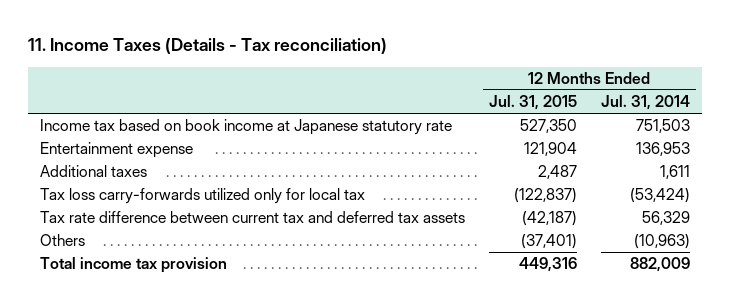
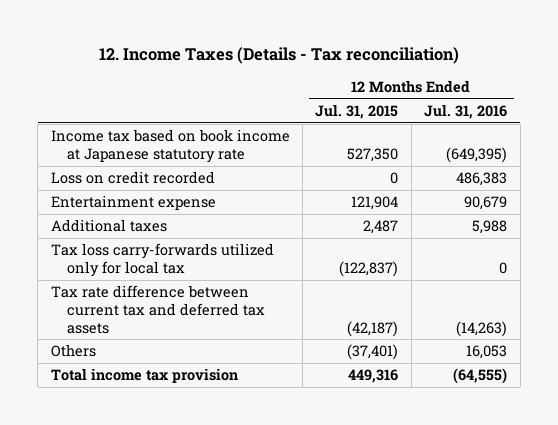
[27,38,387,55] 11. Income Taxes (Details - Tax reconciliation) -> [98,47,459,65] 12. Income Taxes (Details - Tax reconciliation)
[600,95,690,111] Jul. 31, 2014 -> none
none -> [424,103,508,119] Jul. 31, 2016
none -> [50,171,215,185] Loss on credit recorded

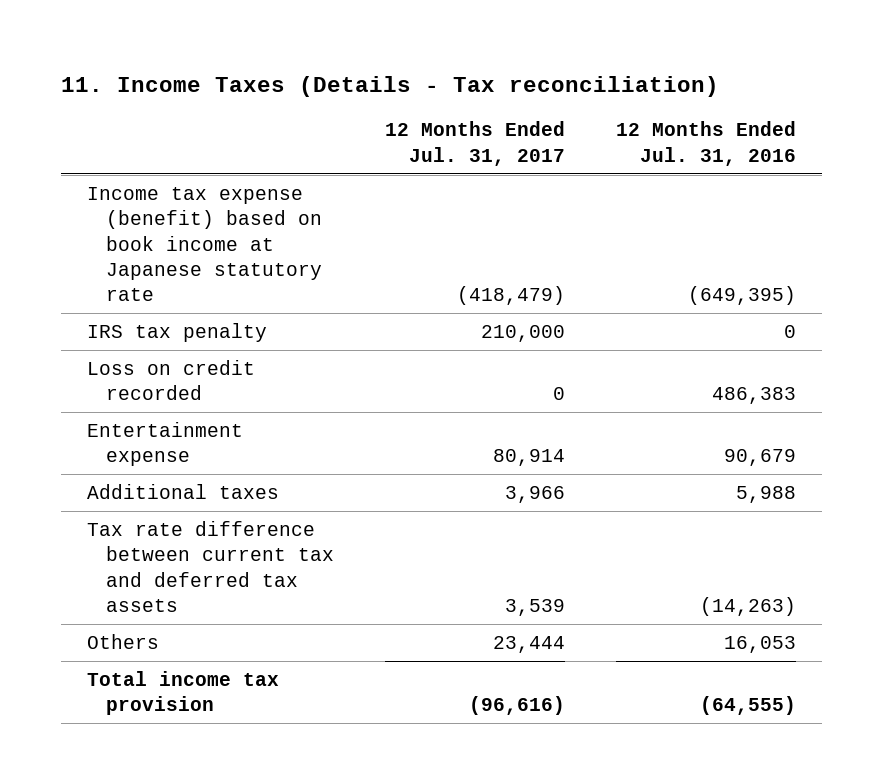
[98,47,459,65] 12. Income Taxes (Details - Tax reconciliation) -> [61,75,720,97] 11. Income Taxes (Details - Tax reconciliation)
[315,103,399,119] Jul. 31, 2015 -> none
none -> [385,121,566,166] 12 Months Ended Jul. 31, 2017
[50,129,290,163] Income tax based on book income at Japanese statutory rate -> [86,187,323,301] Income tax expense (benefit) based on book income at Japanese statutory rate
none -> [86,323,267,343] IRS tax penalty
[50,243,274,277] Tax loss carry-forwards utilized only for local tax -> none

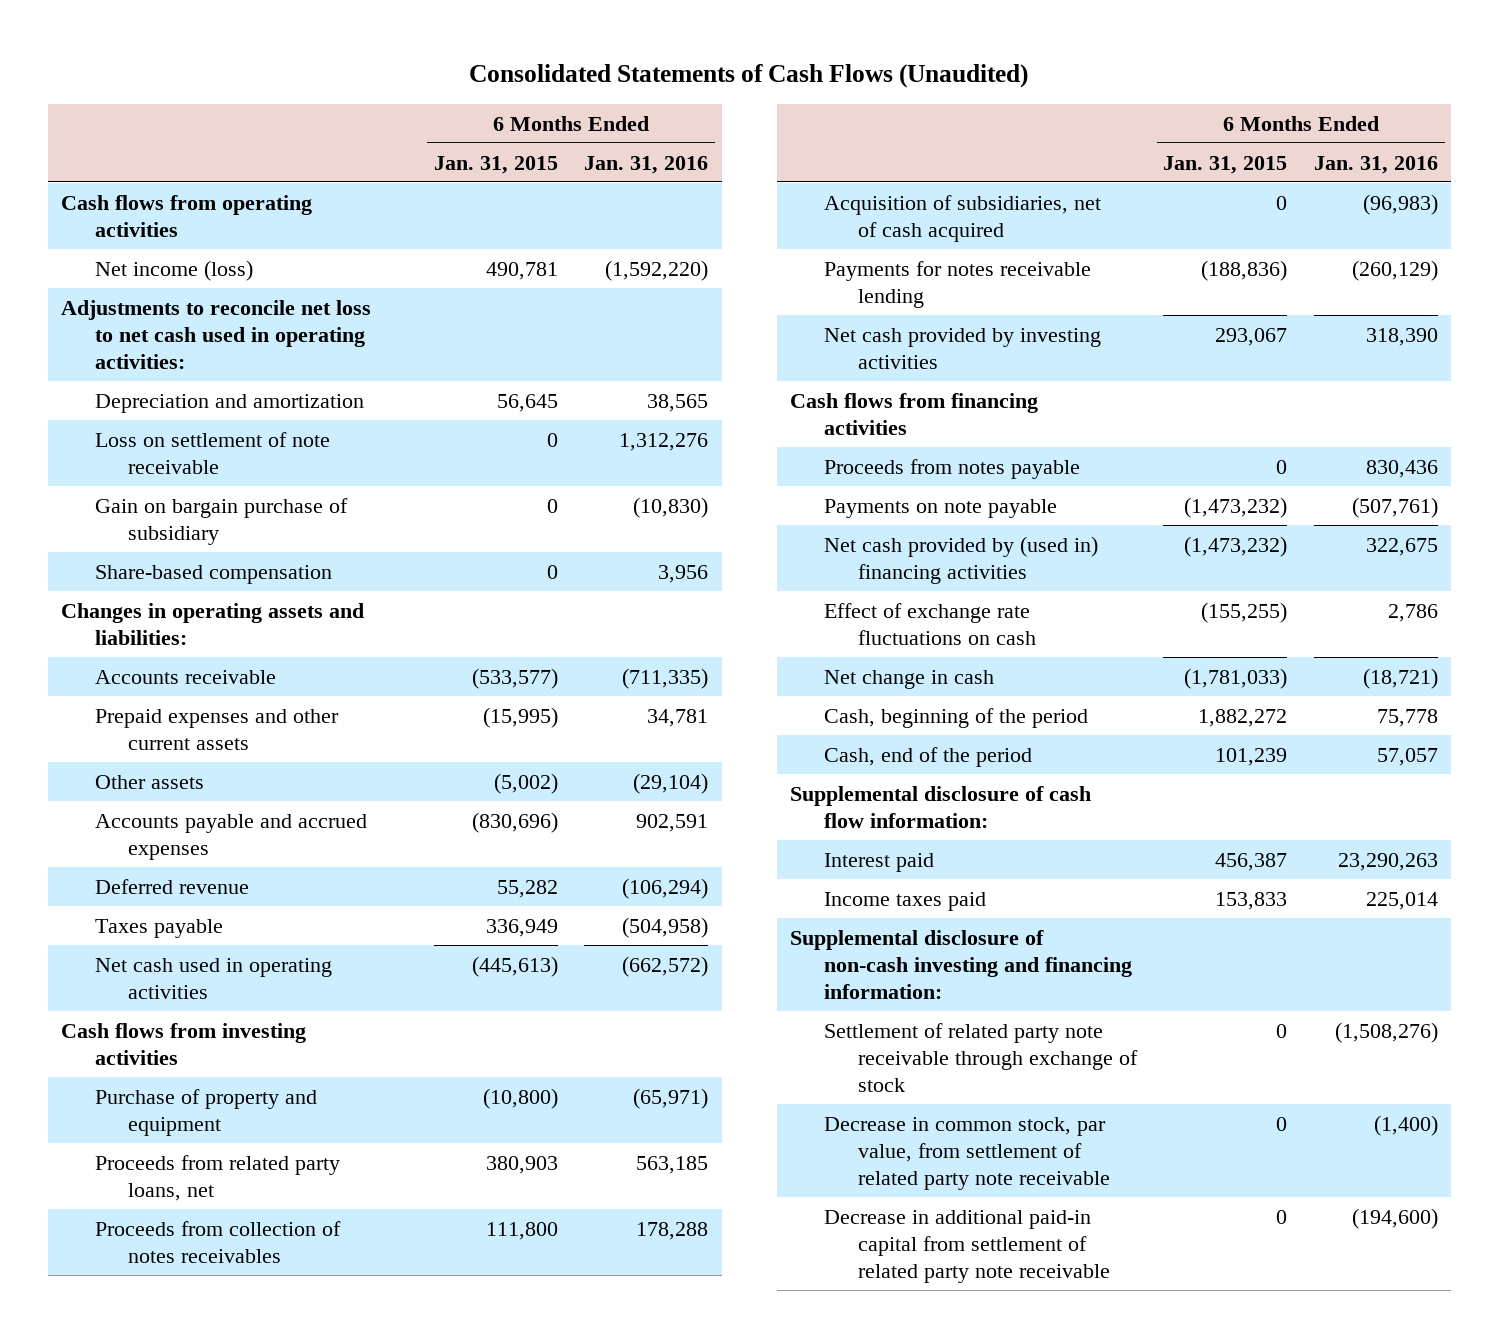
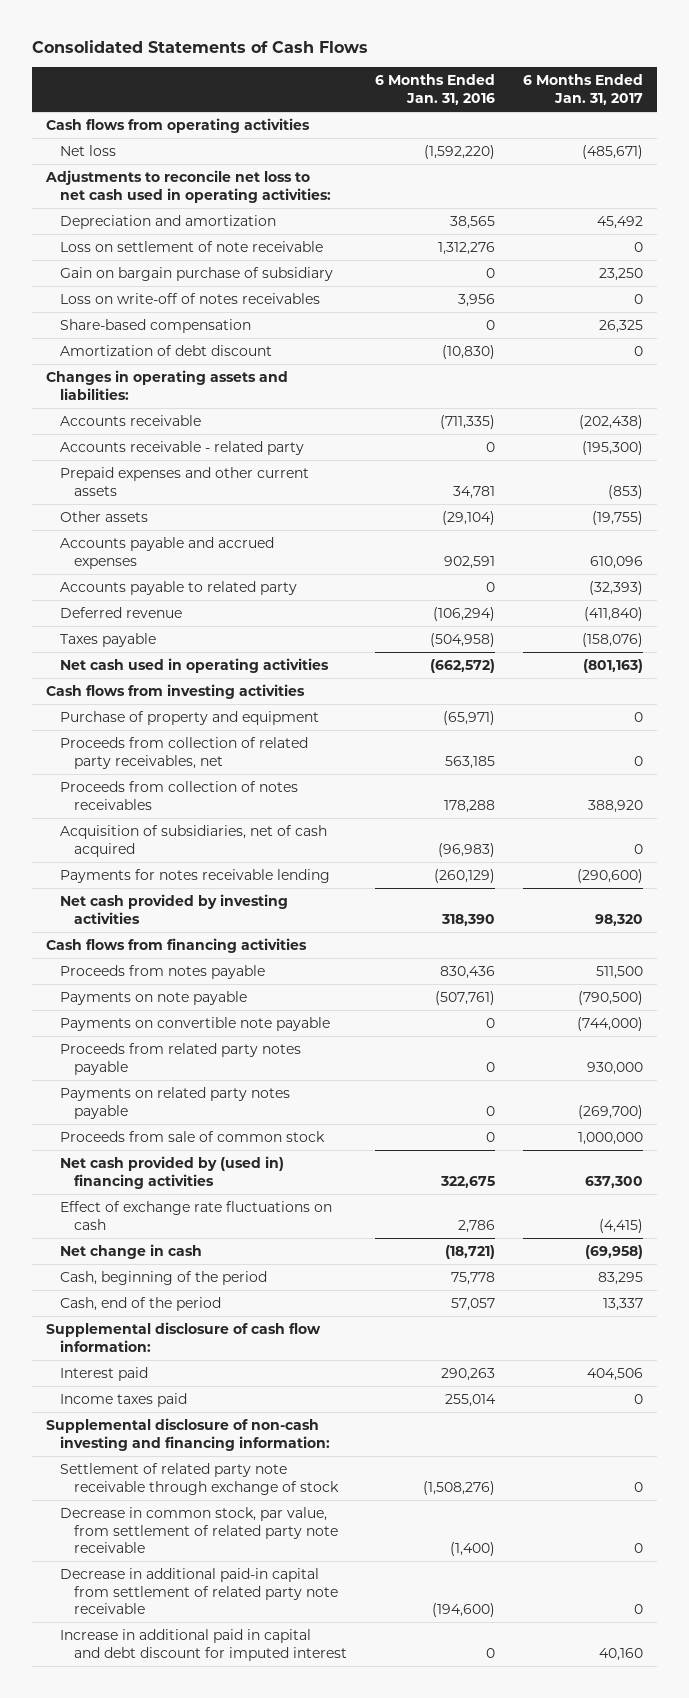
[469,63,1029,88] Consolidated Statements of Cash Flows (Unaudited) -> [31,40,368,54] Consolidated Statements of Cash Flows
[433,155,558,174] Jan. 31, 2015 -> none
none -> [522,74,643,106] 6 Months Ended Jan. 31, 2017
[94,259,253,281] Net income (loss) -> [59,145,116,157] Net loss
[633,496,709,518] (10,830) -> [485,268,495,279] 0
none -> [59,293,320,305] Loss on write-off of notes receivables
[658,564,709,583] 3,956 -> [485,320,495,331] 0
none -> [59,345,272,357] Amortization of debt discount
none -> [59,441,304,456] Accounts receivable - related party
none -> [59,581,297,596] Accounts payable to related party
[94,1154,340,1201] Proceeds from related party loans, net -> [59,737,308,769] Proceeds from collection of related party receivables, net
none -> [59,1017,330,1032] Payments on convertible note payable
none -> [59,1043,301,1075] Proceeds from related party notes payable
none -> [59,1087,290,1119] Payments on related party notes payable
none -> [59,1131,325,1143] Proceeds from sale of common stock
[1337,852,1438,871] 23,290,263 -> [440,1368,495,1382] 290,263
[1365,891,1438,910] 225,014 -> [444,1394,496,1408] 255,014
none -> [59,1629,347,1661] Increase in additional paid in capital and debt discount for imputed interest

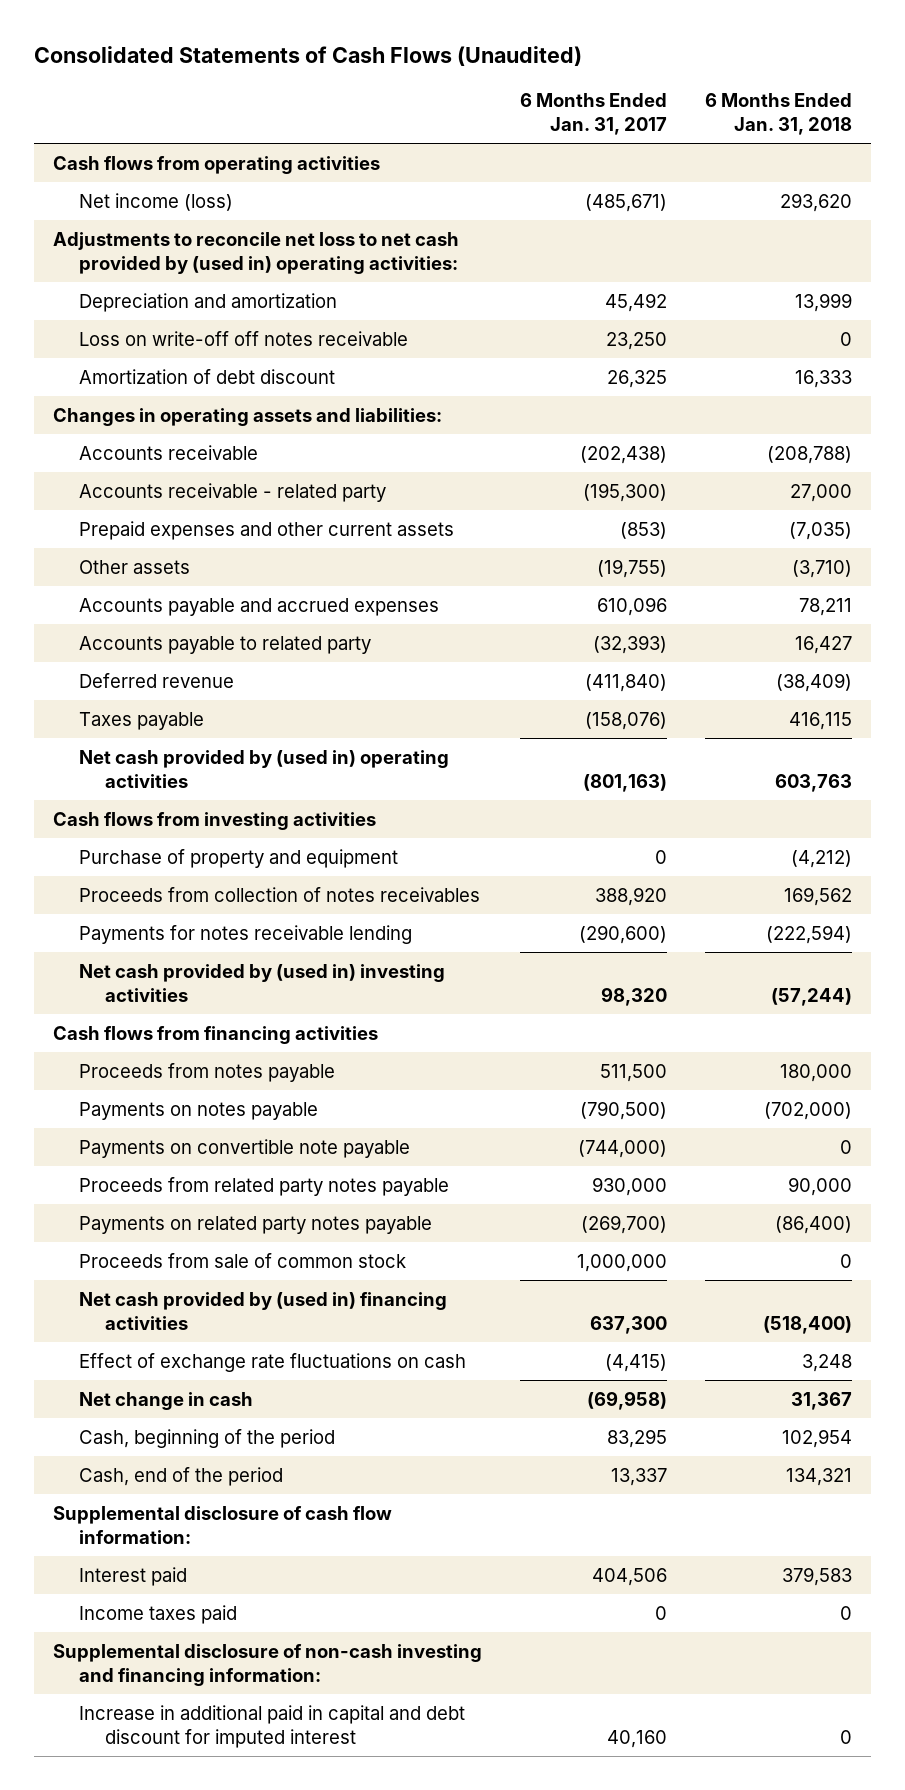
[31,40,368,54] Consolidated Statements of Cash Flows -> [33,45,582,66] Consolidated Statements of Cash Flows (Unaudited)
[374,74,495,106] 6 Months Ended Jan. 31, 2016 -> none
none -> [705,93,853,136] 6 Months Ended Jan. 31, 2018
[59,145,116,157] Net loss -> [79,192,234,211] Net income (loss)
[44,170,331,203] Adjustments to reconcile net loss to net cash used in operating activities: -> [52,231,459,274] Adjustments to reconcile net loss to net cash provided by (used in) operating activities:
[59,241,323,253] Loss on settlement of note receivable -> none
[59,293,320,305] Loss on write-off of notes receivables -> none
[59,319,251,334] Share-based compensation -> none
[59,267,333,282] Gain on bargain purchase of subsidiary -> [79,330,409,346] Loss on write-off off notes receivable
[633,346,643,357] 0 -> [606,369,667,388] 26,325
[59,658,329,674] Net cash used in operating activities -> [79,749,450,788] Net cash provided by (used in) operating activities
[59,737,308,769] Proceeds from collection of related party receivables, net -> none
[59,825,327,857] Acquisition of subsidiaries, net of cash acquired -> none
[59,894,288,924] Net cash provided by investing activities -> [79,963,446,1002] Net cash provided by (used in) investing activities
[59,991,247,1006] Payments on note payable -> [79,1101,319,1120] Payments on notes payable
[59,1463,339,1495] Settlement of related party note receivable through exchange of stock -> none
[59,1507,338,1554] Decrease in common stock, par value, from settlement of related party note receivable -> none
[59,1568,338,1615] Decrease in additional paid-in capital from settlement of related party note receivable -> none

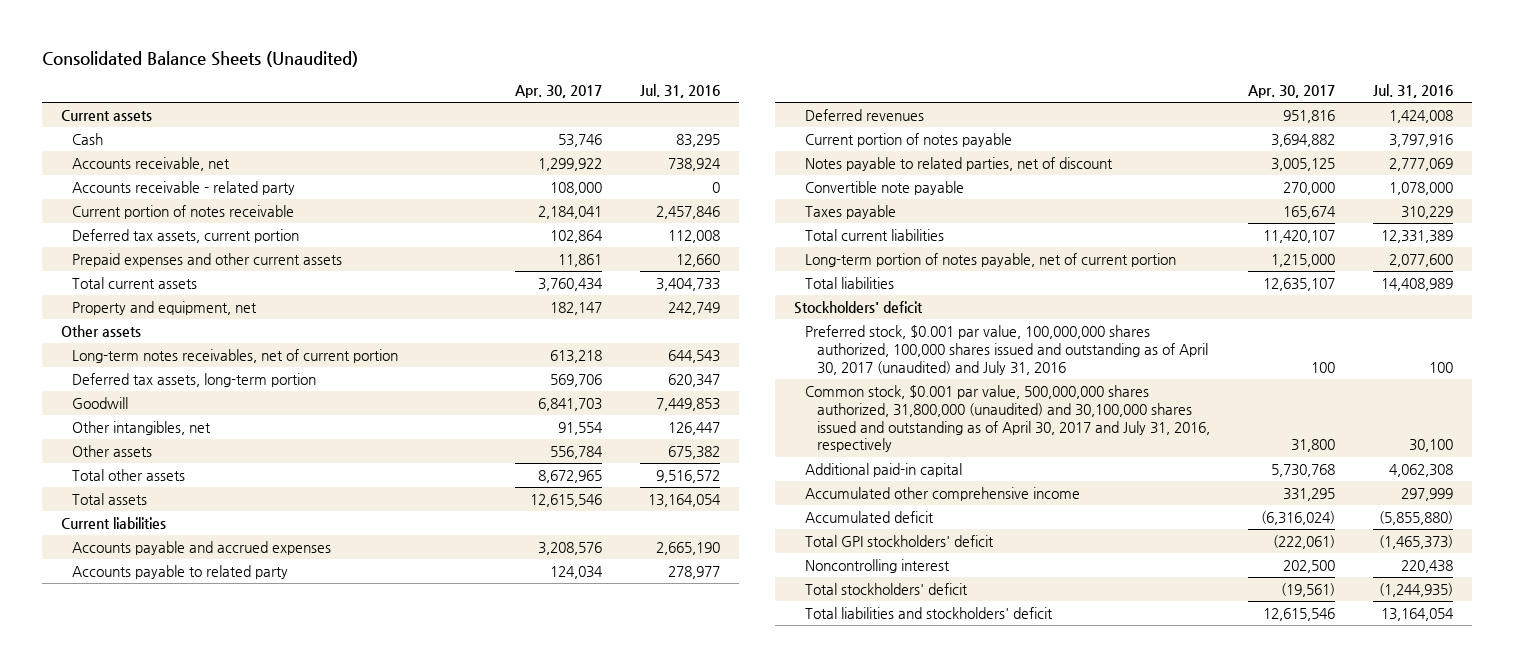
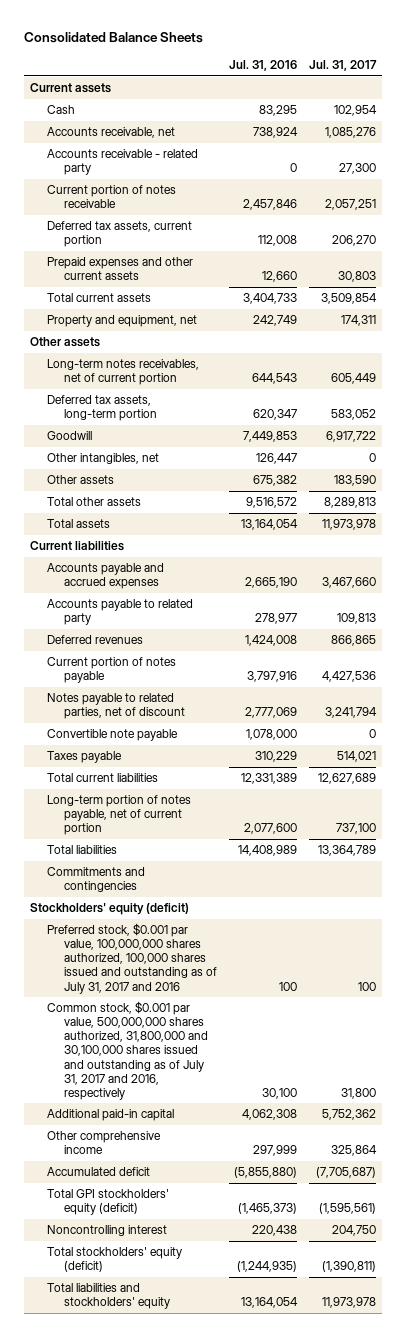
[41,50,358,67] Consolidated Balance Sheets (Unaudited) -> [23,32,203,44] Consolidated Balance Sheets
[515,85,603,99] Apr. 30, 2017 -> none
none -> [309,60,378,72] Jul. 31, 2017
none -> [46,867,145,893] Commitments and contingencies
[793,300,923,314] Stockholders' deficit -> [29,903,189,916] Stockholders' equity (deficit)
[805,324,1209,375] Preferred stock, $0.001 par value, 100,000,000 shares authorized, 100,000 shares issued and outstanding as of April 30, 2017 (unaudited) and July 31, 2016 -> [46,923,218,994] Preferred stock, $0.001 par value, 100,000,000 shares authorized, 100,000 shares issued and outstanding as of July 31, 2017 and 2016
[805,384,1211,453] Common stock, $0.001 par value, 500,000,000 shares authorized, 31,800,000 (unaudited) and 30,100,000 shares issued and outstanding as of April 30, 2017 and July 31, 2016, respectively -> [46,1001,209,1100] Common stock, $0.001 par value, 500,000,000 shares authorized, 31,800,000 and 30,100,000 shares issued and outstanding as of July 31, 2017 and 2016, respectively
[805,486,1081,501] Accumulated other comprehensive income -> [46,1131,161,1155] Other comprehensive income
[805,534,995,547] Total GPI stockholders' deficit -> [46,1189,169,1216] Total GPI stockholders' equity (deficit)
[805,582,969,595] Total stockholders' deficit -> [46,1247,182,1273] Total stockholders' equity (deficit)
[805,606,1054,619] Total liabilities and stockholders' deficit -> [46,1283,171,1310] Total liabilities and stockholders' equity

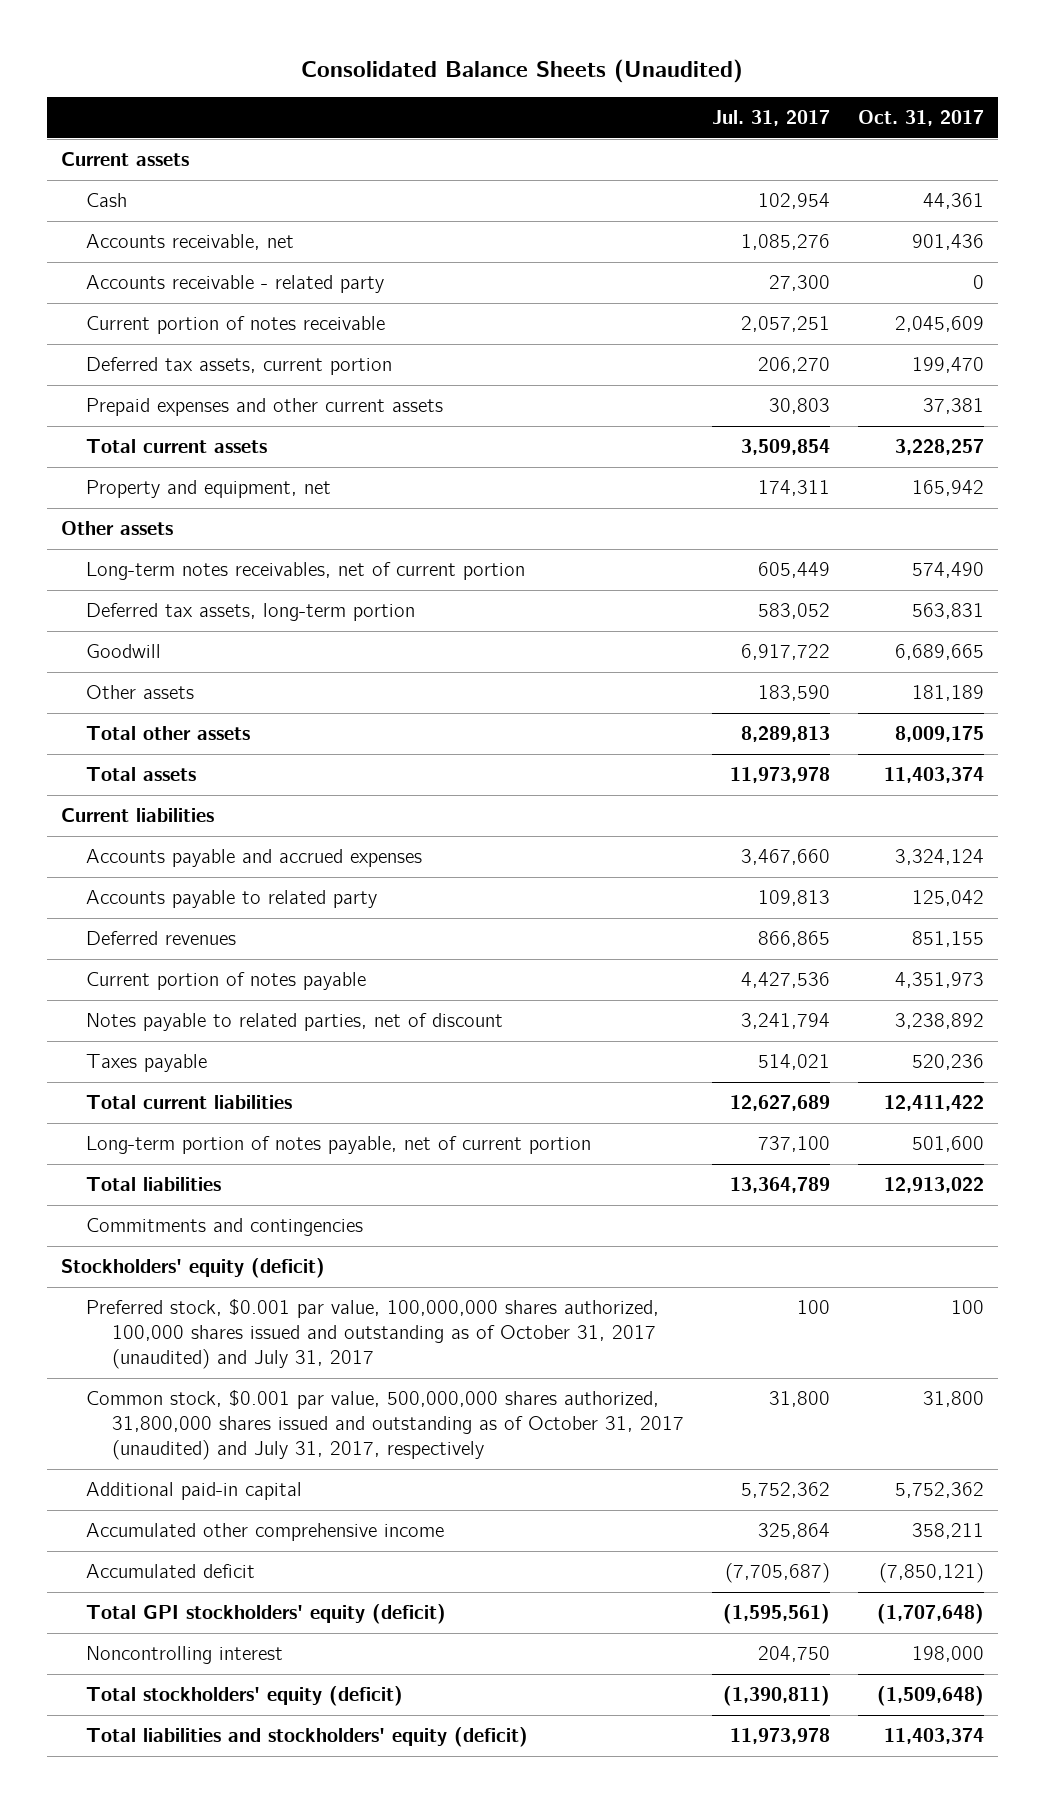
[23,32,203,44] Consolidated Balance Sheets -> [301,59,744,84] Consolidated Balance Sheets (Unaudited)
[229,60,298,72] Jul. 31, 2016 -> none
none -> [857,110,984,127] Oct. 31, 2017
[46,453,159,465] Other intangibles, net -> none
[46,729,178,742] Convertible note payable -> none
[46,923,218,994] Preferred stock, $0.001 par value, 100,000,000 shares authorized, 100,000 shares issued and outstanding as of July 31, 2017 and 2016 -> [86,1299,660,1370] Preferred stock, $0.001 par value, 100,000,000 shares authorized, 100,000 shares issued and outstanding as of October 31, 2017 (unaudited) and July 31, 2017
[46,1001,209,1100] Common stock, $0.001 par value, 500,000,000 shares authorized, 31,800,000 and 30,100,000 shares issued and outstanding as of July 31, 2017 and 2016, respectively -> [86,1390,685,1461] Common stock, $0.001 par value, 500,000,000 shares authorized, 31,800,000 shares issued and outstanding as of October 31, 2017 (unaudited) and July 31, 2017, respectively
[46,1131,161,1155] Other comprehensive income -> [86,1523,445,1542] Accumulated other comprehensive income
[46,1283,171,1310] Total liabilities and stockholders' equity -> [86,1727,529,1748] Total liabilities and stockholders' equity (deficit)

